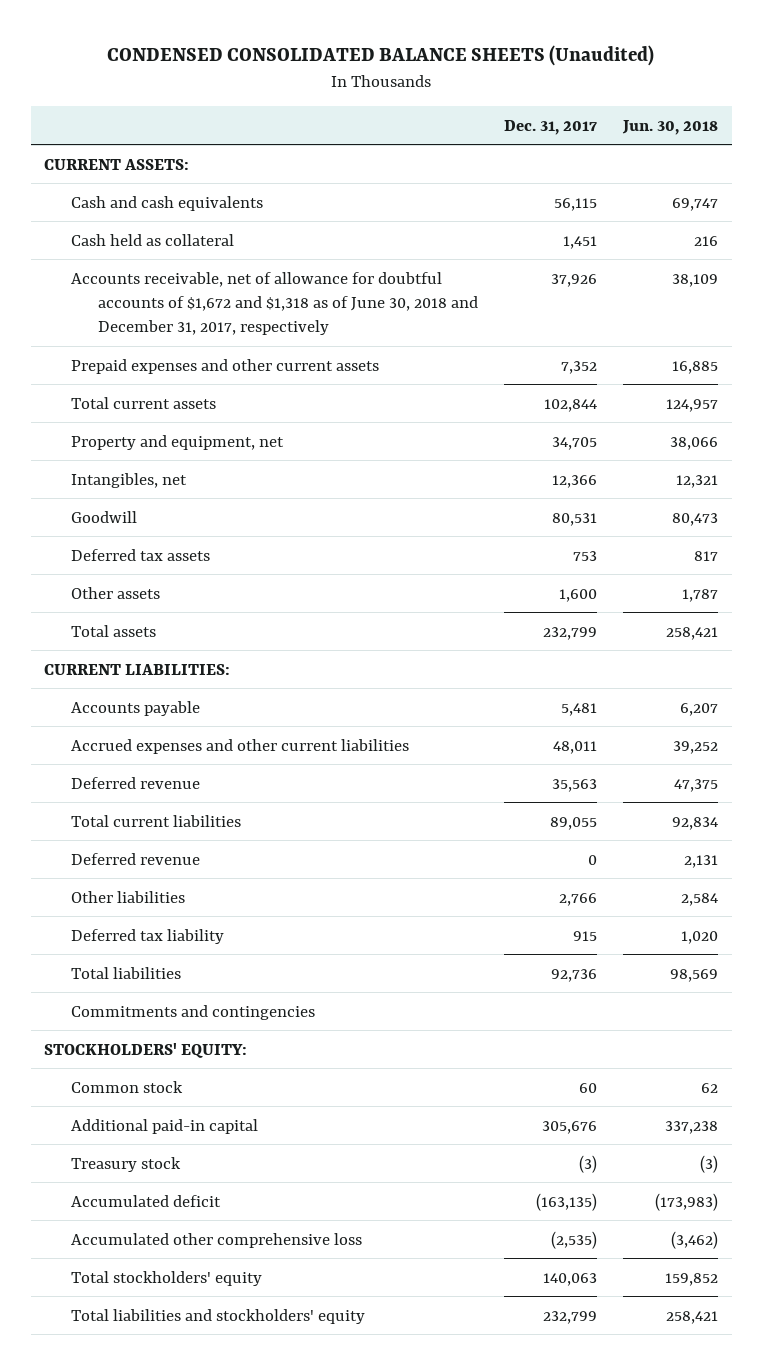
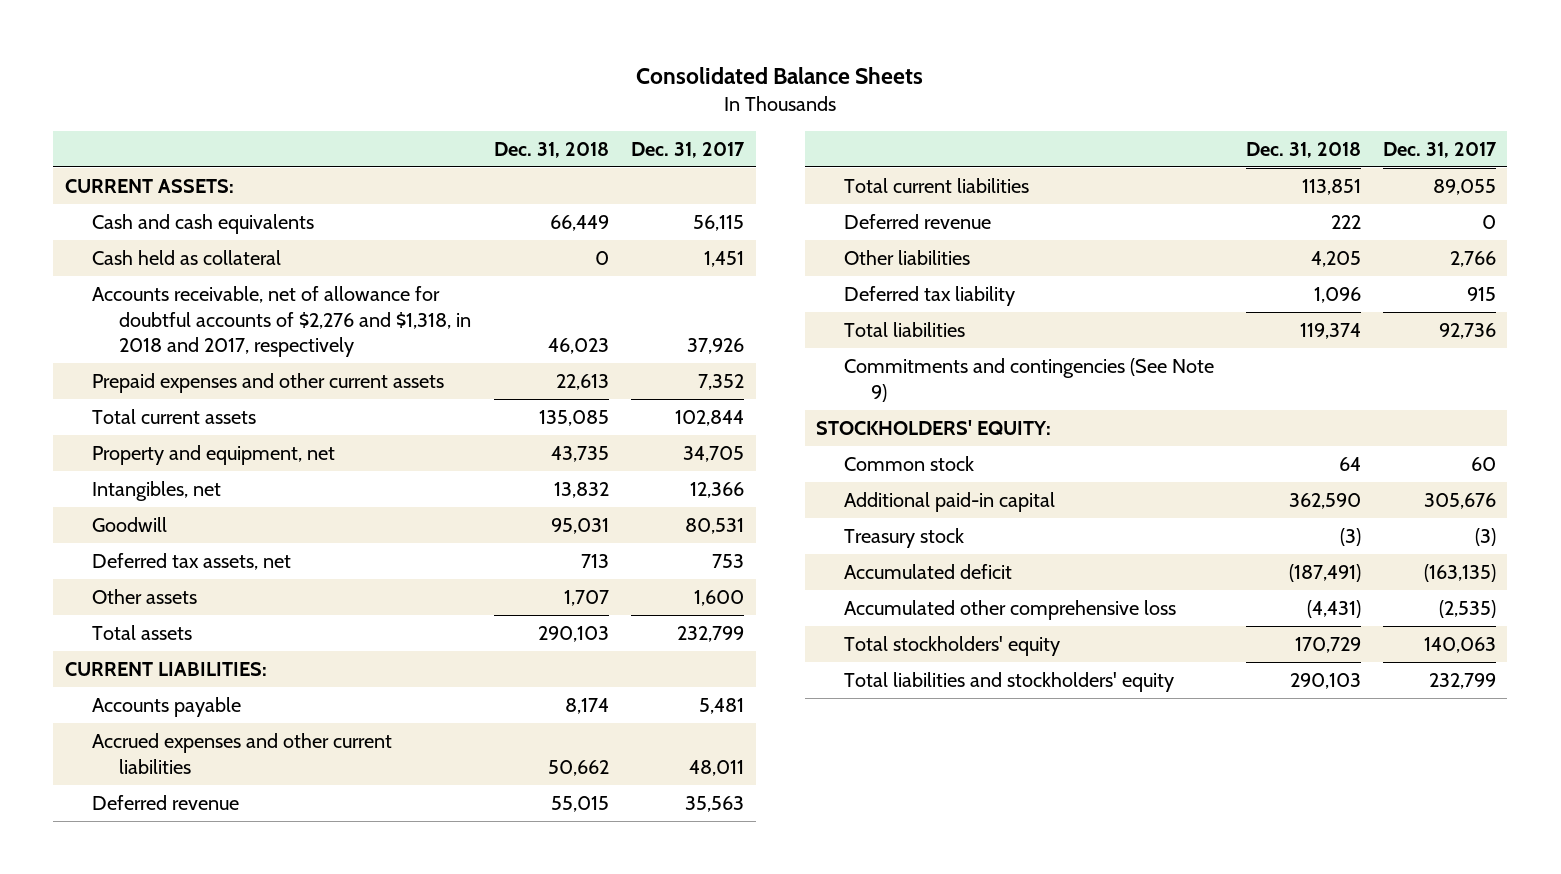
[107,44,655,66] CONDENSED CONSOLIDATED BALANCE SHEETS (Unaudited) -> [636,67,924,85] Consolidated Balance Sheets
[622,119,719,135] Jun. 30, 2018 -> none
none -> [493,141,609,158] Dec. 31, 2018
[70,271,478,336] Accounts receivable, net of allowance for doubtful accounts of $1,672 and $1,318 as of June 30, 2018 and December 31, 2017, respectively -> [91,285,472,358] Accounts receivable, net of allowance for doubtful accounts of $2,276 and $1,318, in 2018 and 2017, respectively
[70,548,210,561] Deferred tax assets -> [91,552,291,570] Deferred tax assets, net
[70,1004,315,1020] Commitments and contingencies -> [843,357,1214,402] Commitments and contingencies (See Note 9)

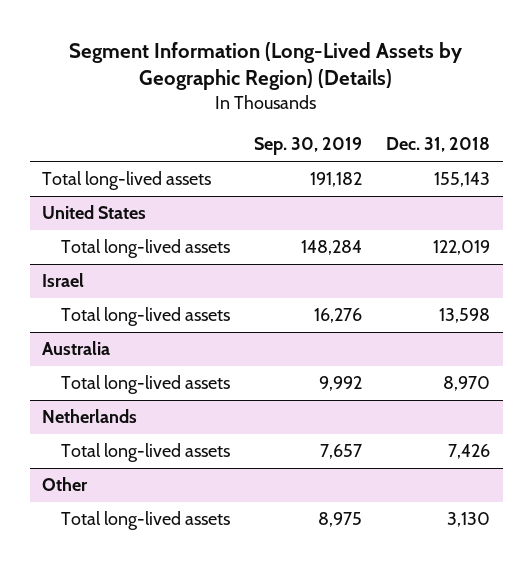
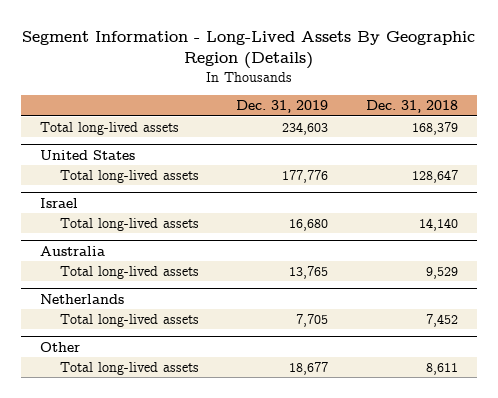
[69,41,463,91] Segment Information (Long-Lived Assets by Geographic Region) (Details) -> [22,31,476,70] Segment Information - Long-Lived Assets By Geographic Region (Details)
[254,137,363,156] Sep. 30, 2019 -> none
none -> [236,99,329,113] Dec. 31, 2019
[434,172,491,188] 155,143 -> [412,121,459,135] 168,379
[433,240,491,256] 122,019 -> [412,169,459,183] 128,647
[439,308,491,324] 13,598 -> [419,217,459,231] 14,140
[443,376,491,392] 8,970 -> [426,266,459,279] 9,529
[448,444,491,460] 7,426 -> [426,313,459,327] 7,452
[447,512,491,528] 3,130 -> [426,362,459,375] 8,611

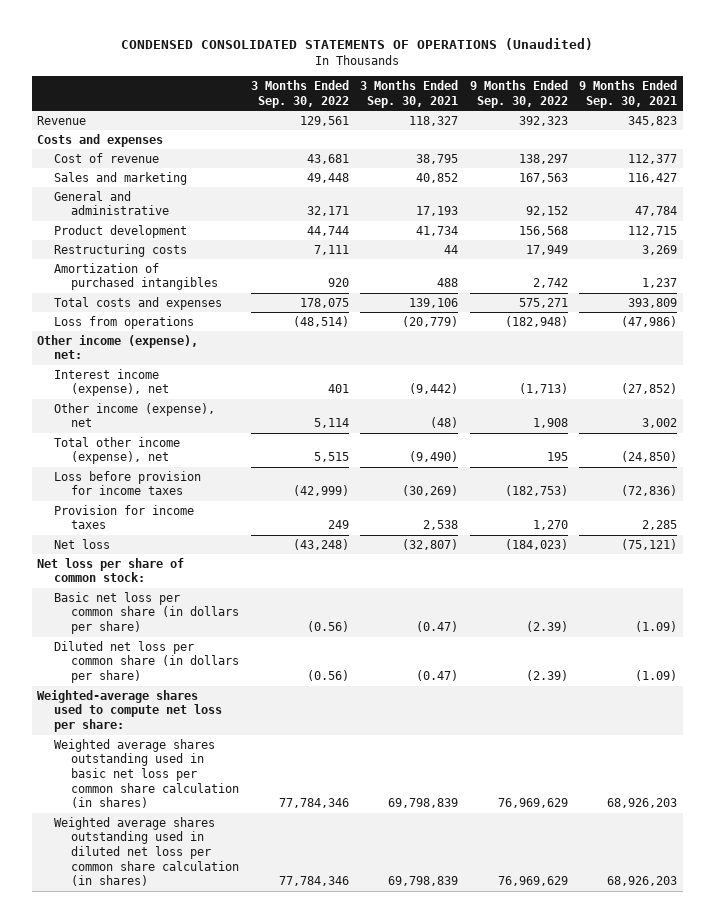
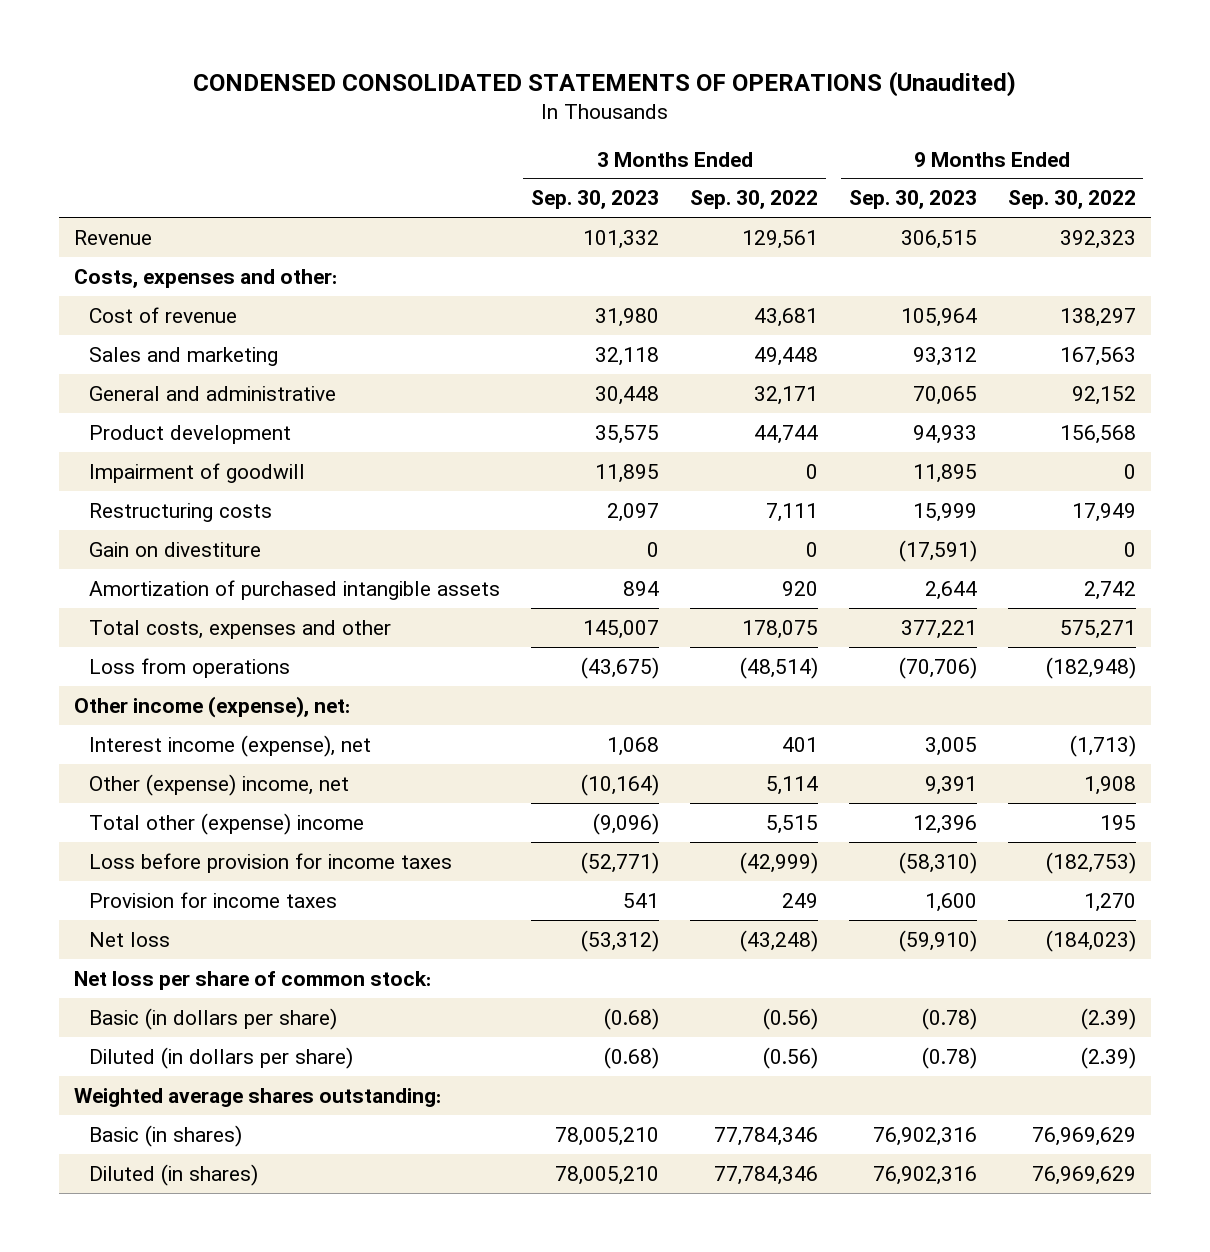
[360,80,459,108] 3 Months Ended Sep. 30, 2021 -> none
[579,80,678,108] 9 Months Ended Sep. 30, 2021 -> none
none -> [531,190,660,210] Sep. 30, 2023
none -> [848,190,977,210] Sep. 30, 2023
[37,133,164,147] Costs and expenses -> [74,268,338,288] Costs, expenses and other:
none -> [89,462,306,483] Impairment of goodwill
none -> [89,541,262,557] Gain on divestiture
[54,262,219,291] Amortization of purchased intangibles -> [89,579,501,600] Amortization of purchased intangible assets
[54,296,223,310] Total costs and expenses -> [89,619,392,639] Total costs, expenses and other
[54,402,216,428] Other income (expense), net -> [89,773,350,796] Other (expense) income, net
[54,436,181,465] Total other income (expense), net -> [89,812,365,835] Total other (expense) income
[54,591,240,635] Basic net loss per common share (in dollars per share) -> [89,1007,338,1030] Basic (in dollars per share)
[54,640,240,684] Diluted net loss per common share (in dollars per share) -> [89,1046,354,1069] Diluted (in dollars per share)
[37,689,223,733] Weighted-average shares used to compute net loss per share: -> [74,1087,442,1107] Weighted average shares outstanding:
[54,738,240,809] Weighted average shares outstanding used in basic net loss per common share calculation (in shares) -> [89,1124,243,1147] Basic (in shares)
[54,816,240,887] Weighted average shares outstanding used in diluted net loss per common share calculation (in shares) -> [89,1163,259,1186] Diluted (in shares)

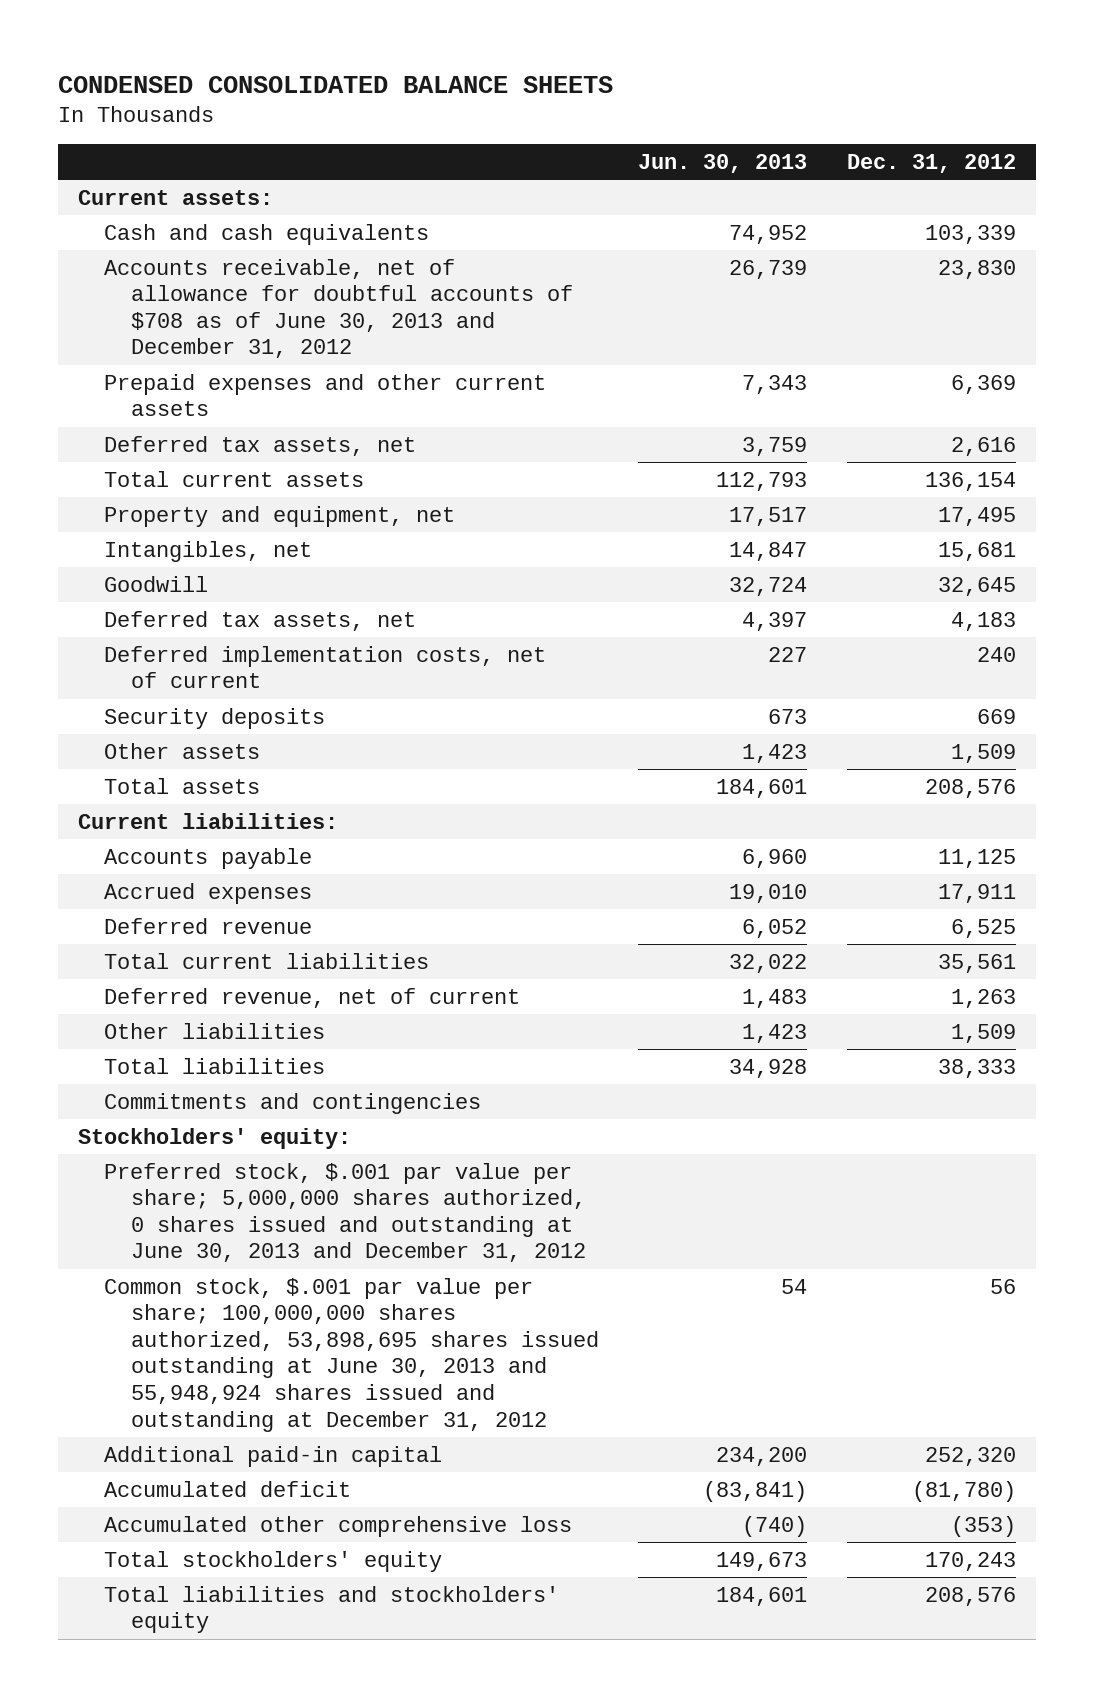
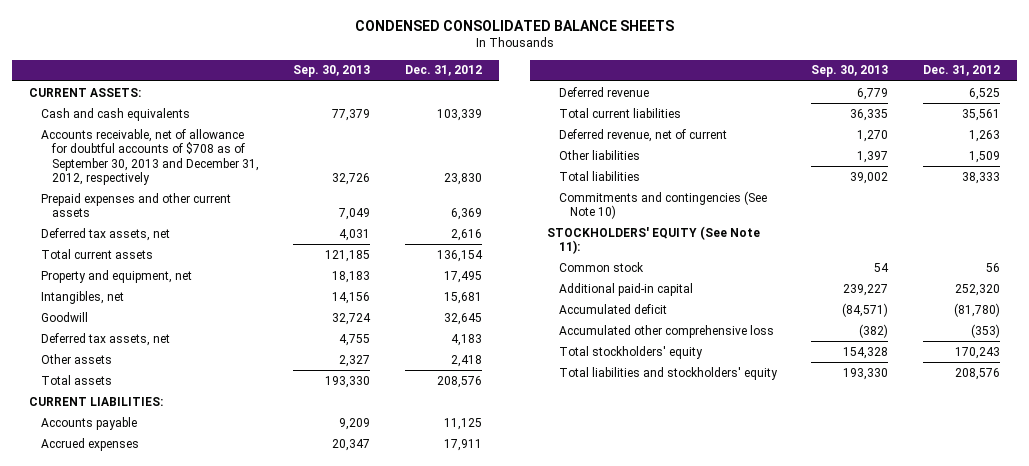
[638,154,808,174] Jun. 30, 2013 -> none
none -> [293,65,371,78] Sep. 30, 2013
[78,189,274,205] Current assets: -> [29,87,142,97] CURRENT ASSETS:
[104,258,573,359] Accounts receivable, net of allowance for doubtful accounts of $708 as of June 30, 2013 and December 31, 2012 -> [40,128,259,186] Accounts receivable, net of allowance for doubtful accounts of $708 as of September 30, 2013 and December 31, 2012, respectively
[104,645,547,689] Deferred implementation costs, net of current -> none
[104,707,326,729] Security deposits -> none
[950,743,1016,763] 1,509 -> [451,354,483,367] 2,418
[78,812,339,829] Current liabilities: -> [29,396,164,406] CURRENT LIABILITIES:
[104,1162,586,1263] Preferred stock, $.001 par value per share; 5,000,000 shares authorized, 0 shares issued and outstanding at June 30, 2013 and December 31, 2012 -> none
[104,1092,482,1114] Commitments and contingencies -> [558,190,767,220] Commitments and contingencies (See Note 10)
[78,1127,352,1149] Stockholders' equity: -> [547,225,761,255] STOCKHOLDERS' EQUITY (See Note 11):
[104,1277,599,1432] Common stock, $.001 par value per share; 100,000,000 shares authorized, 53,898,695 shares issued outstanding at June 30, 2013 and 55,948,924 shares issued and outstanding at December 31, 2012 -> [558,261,644,272] Common stock

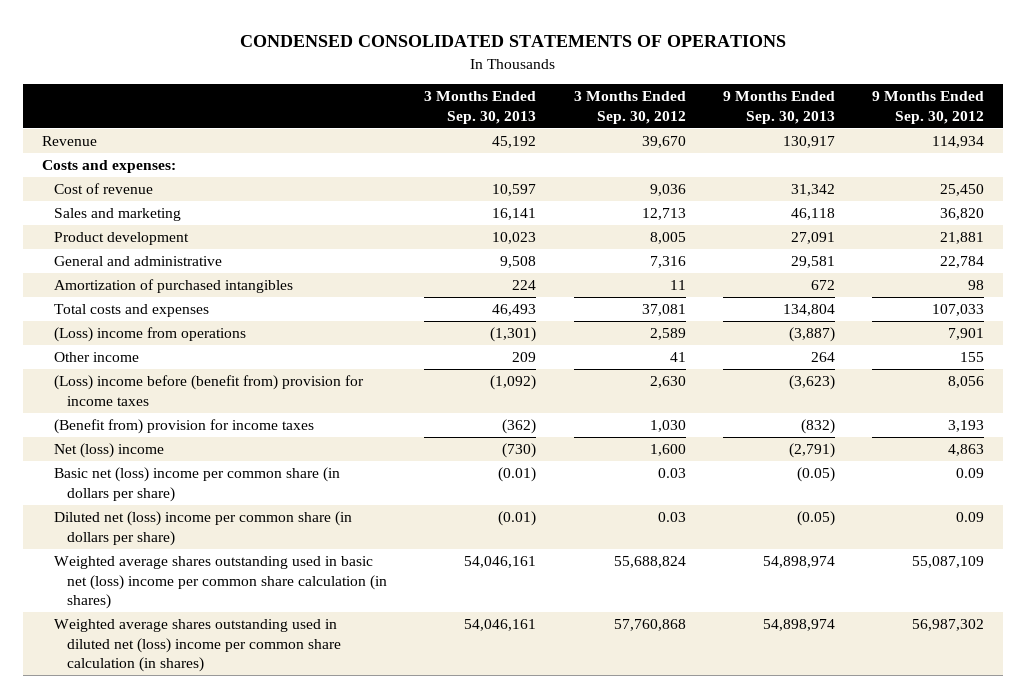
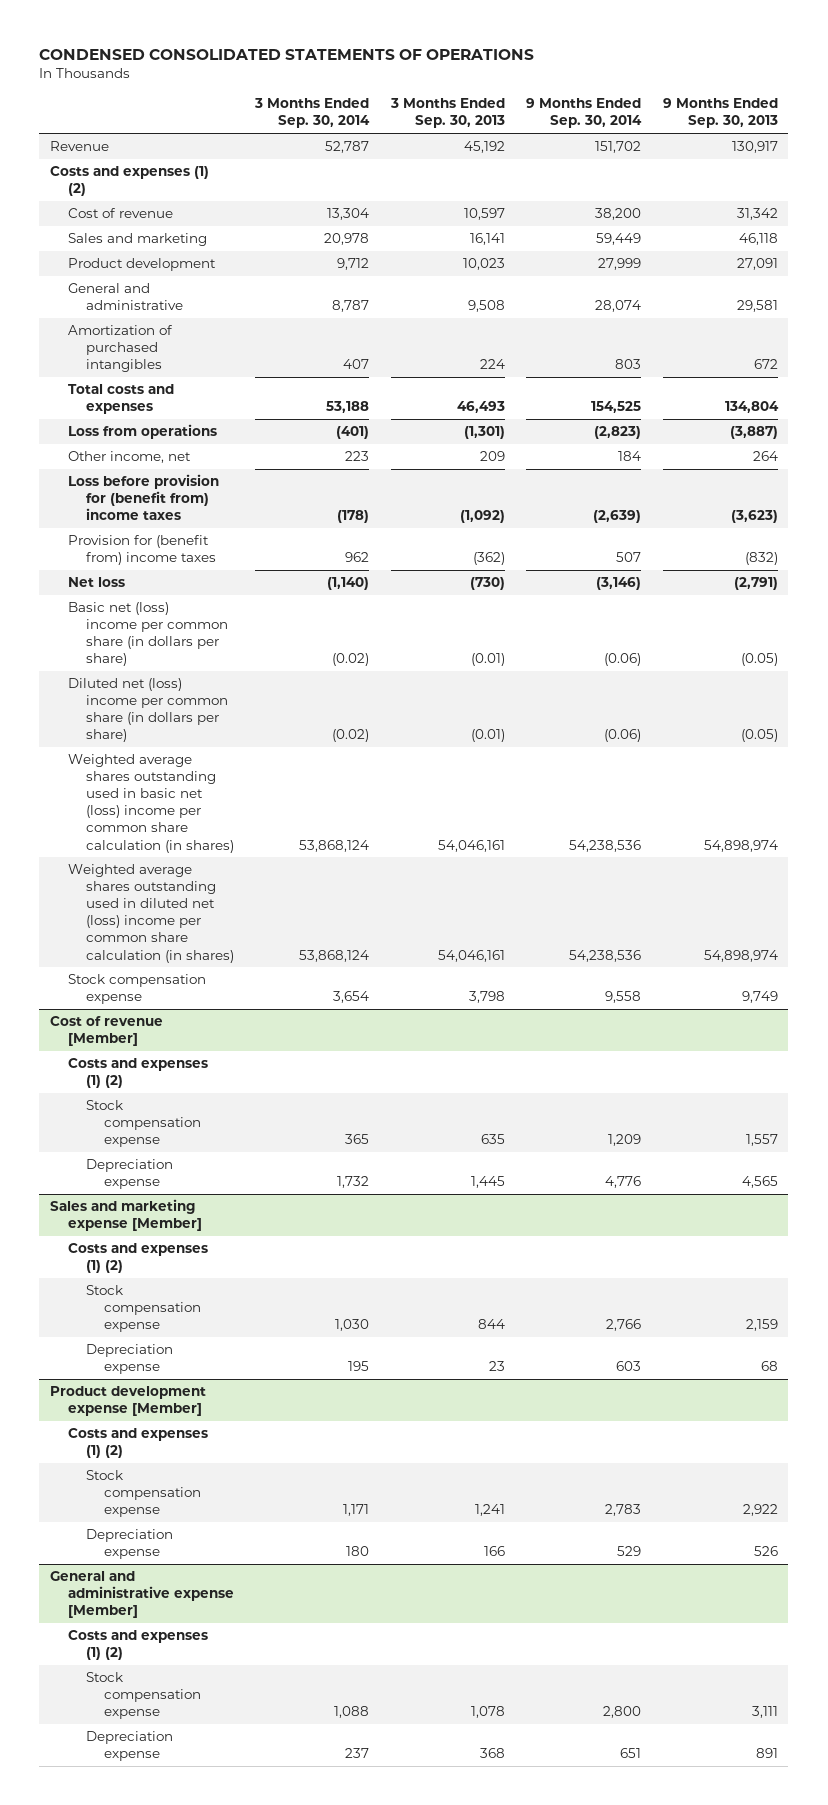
[573,91,686,124] 3 Months Ended Sep. 30, 2012 -> none
[872,91,985,124] 9 Months Ended Sep. 30, 2012 -> none
none -> [254,98,371,129] 3 Months Ended Sep. 30, 2014
none -> [526,98,643,129] 9 Months Ended Sep. 30, 2014
[41,160,176,174] Costs and expenses: -> [49,166,209,197] Costs and expenses (1) (2)
[54,327,247,343] (Loss) income from operations -> [67,424,217,440] Loss from operations
[54,352,140,363] Other income -> [67,451,191,464] Other income, net
[54,375,365,406] (Loss) income before (benefit from) provision for income taxes -> [67,474,219,521] Loss before provision for (benefit from) income taxes
[54,419,315,435] (Benefit from) provision for income taxes -> [67,535,217,566] Provision for (benefit from) income taxes
[54,443,165,459] Net (loss) income -> [67,577,125,588] Net loss
none -> [67,974,206,1005] Stock compensation expense
none -> [49,1016,163,1047] Cost of revenue [Member]
none -> [67,1058,208,1089] Costs and expenses (1) (2)
none -> [86,1100,202,1148] Stock compensation expense
none -> [86,1159,174,1190] Depreciation expense
none -> [49,1199,202,1232] Sales and marketing expense [Member]
none -> [67,1243,208,1274] Costs and expenses (1) (2)
none -> [86,1285,202,1333] Stock compensation expense
none -> [86,1344,174,1375] Depreciation expense
none -> [49,1386,206,1417] Product development expense [Member]
none -> [67,1428,208,1459] Costs and expenses (1) (2)
none -> [86,1470,202,1518] Stock compensation expense
none -> [86,1529,174,1560] Depreciation expense
none -> [49,1571,234,1619] General and administrative expense [Member]
none -> [67,1630,208,1661] Costs and expenses (1) (2)
none -> [86,1672,202,1720] Stock compensation expense
none -> [86,1731,174,1762] Depreciation expense

